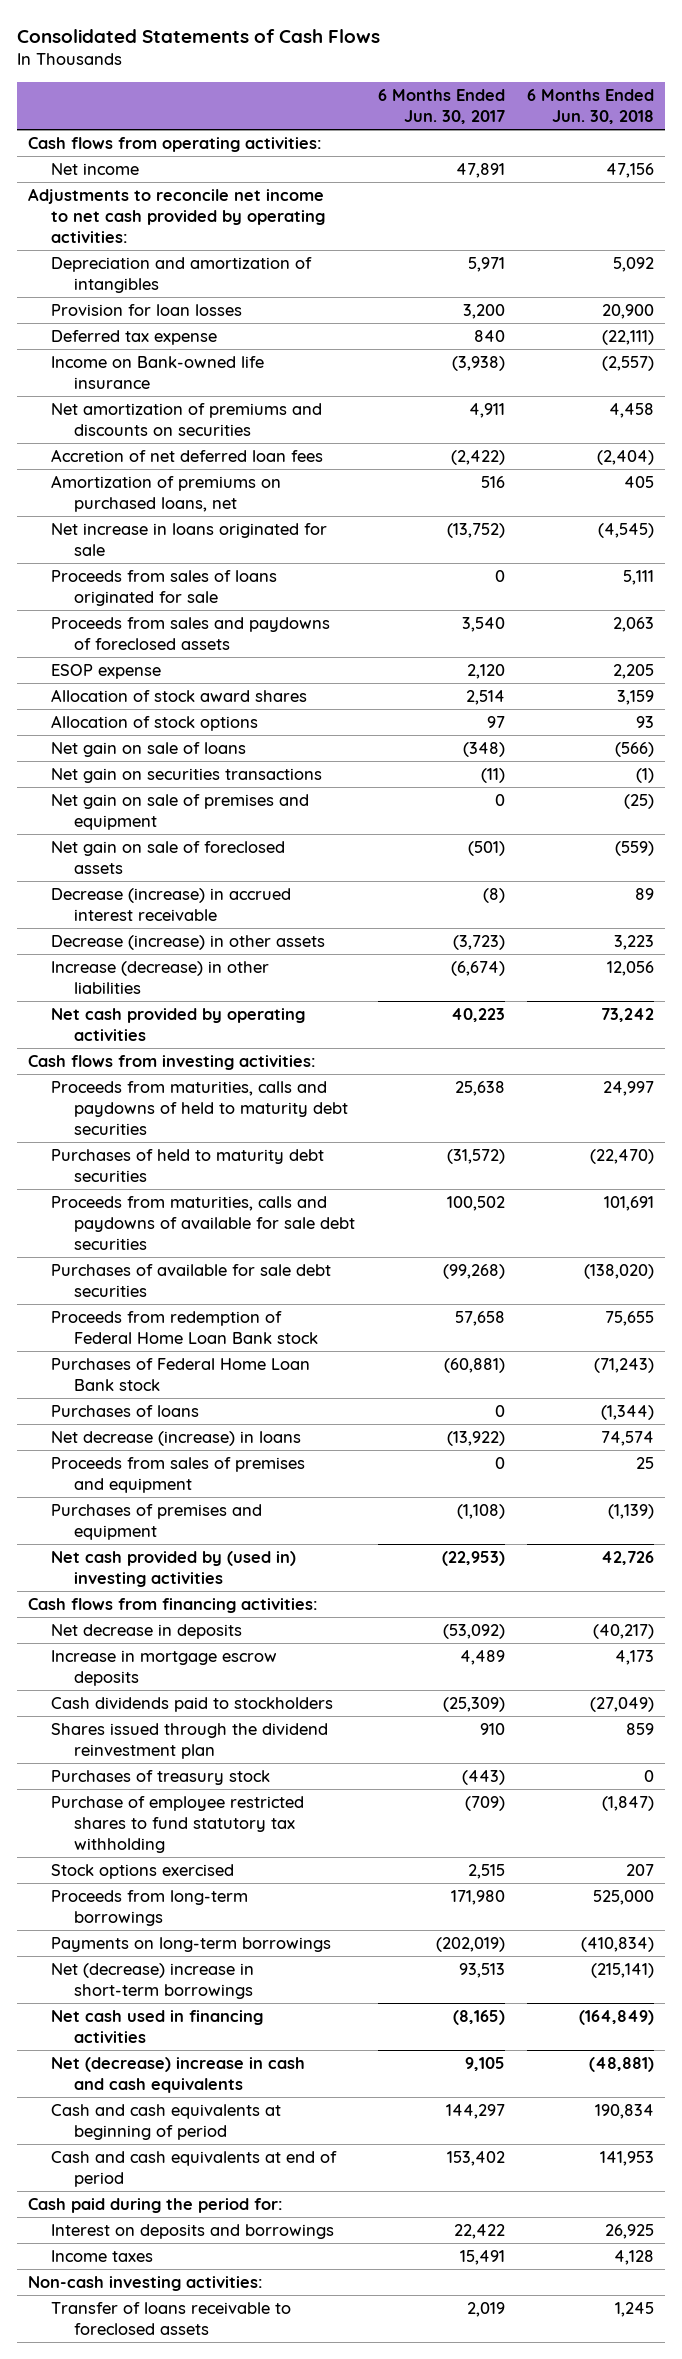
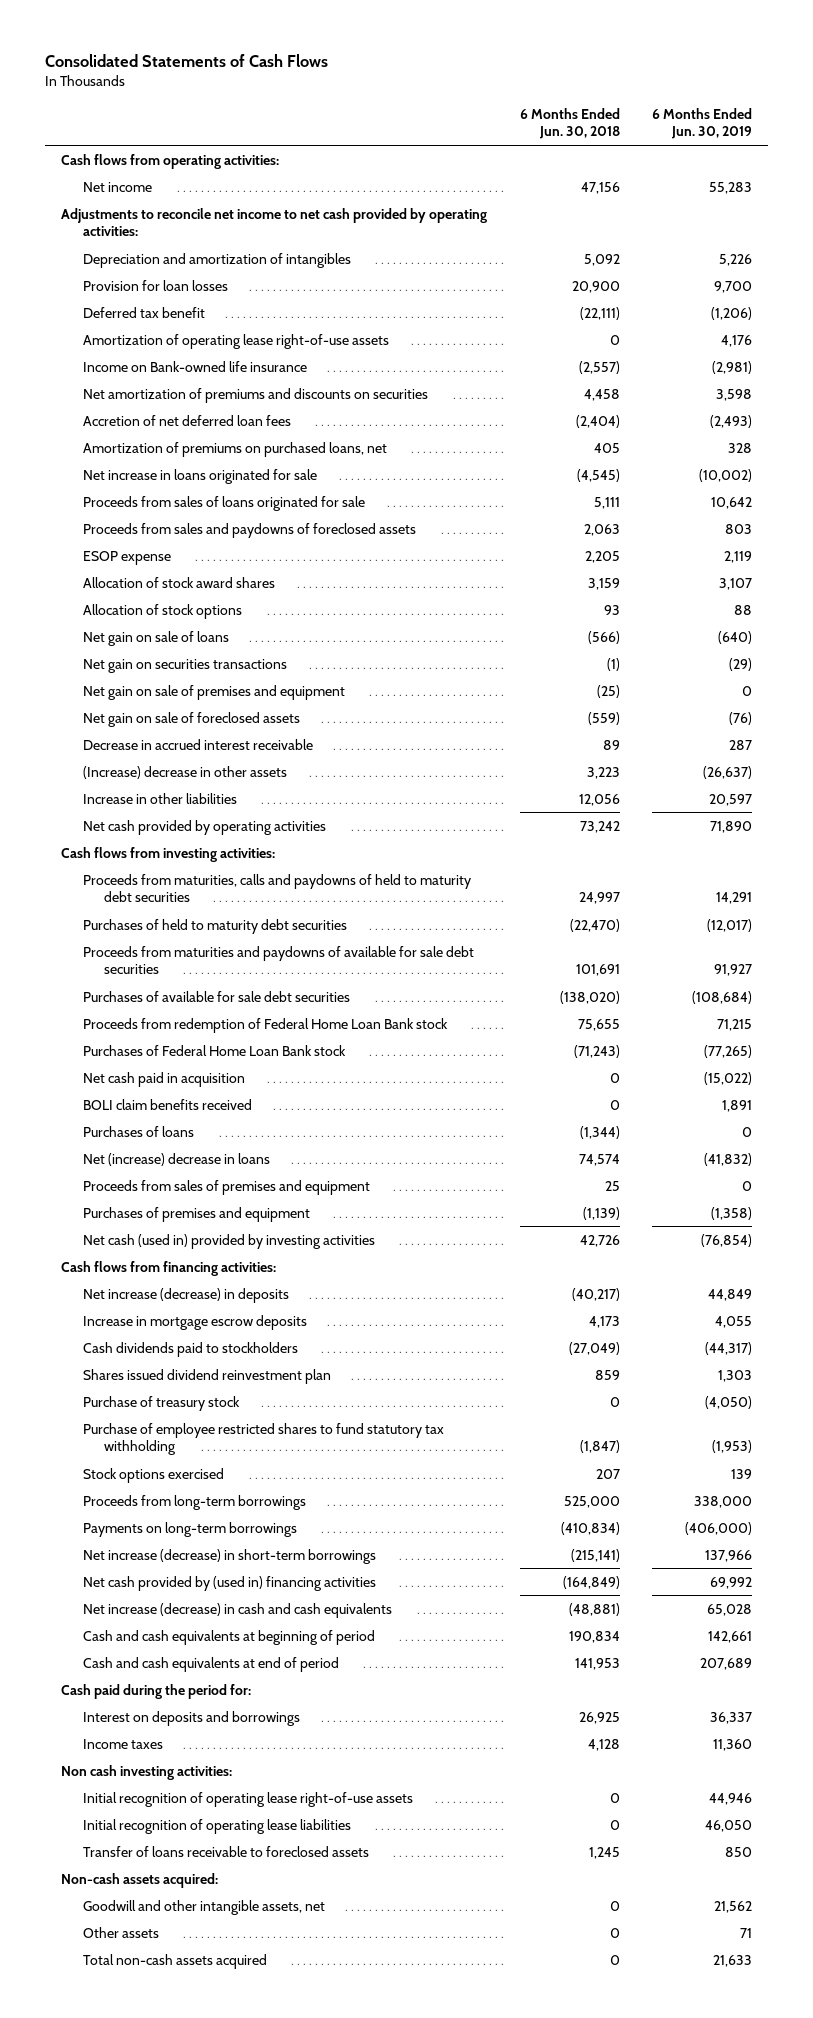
[377,89,505,125] 6 Months Ended Jun. 30, 2017 -> none
none -> [652,107,753,140] 6 Months Ended Jun. 30, 2019
[51,330,218,346] Deferred tax expense -> [82,306,205,318] Deferred tax benefit
none -> [82,333,389,349] Amortization of operating lease right-of-use assets
[51,888,292,922] Decrease (increase) in accrued interest receivable -> [82,738,313,750] Decrease in accrued interest receivable
[51,935,326,951] Decrease (increase) in other assets -> [82,765,287,779] (Increase) decrease in other assets
[51,961,270,995] Increase (decrease) in other liabilities -> [82,792,237,804] Increase in other liabilities
[51,1196,356,1250] Proceeds from maturities, calls and paydowns of available for sale debt securities -> [82,945,474,975] Proceeds from maturities and paydowns of available for sale debt securities
none -> [82,1071,245,1087] Net cash paid in acquisition
none -> [82,1098,252,1110] BOLI claim benefits received
[51,1431,302,1447] Net decrease (increase) in loans -> [82,1152,270,1166] Net (increase) decrease in loans
[51,1551,297,1588] Net cash provided by (used in) investing activities -> [82,1233,375,1249] Net cash (used in) provided by investing activities
[51,1624,243,1640] Net decrease in deposits -> [82,1287,289,1303] Net increase (decrease) in deposits
[51,1723,329,1760] Shares issued through the dividend reinvestment plan -> [82,1368,331,1384] Shares issued dividend reinvestment plan
[51,1770,271,1786] Purchases of treasury stock -> [82,1395,240,1411] Purchase of treasury stock
[51,1963,255,2000] Net (decrease) increase in short-term borrowings -> [82,1548,376,1564] Net increase (decrease) in short-term borrowings
[51,2010,264,2044] Net cash used in financing activities -> [82,1575,376,1591] Net cash provided by (used in) financing activities
[51,2057,306,2094] Net (decrease) increase in cash and cash equivalents -> [82,1602,392,1618] Net increase (decrease) in cash and cash equivalents
[28,2276,264,2292] Non-cash investing activities: -> [61,1764,233,1780] Non cash investing activities:
none -> [82,1791,413,1807] Initial recognition of operating lease right-of-use assets
none -> [82,1818,351,1834] Initial recognition of operating lease liabilities
none -> [61,1872,219,1888] Non-cash assets acquired:
none -> [82,1899,325,1915] Goodwill and other intangible assets, net
none -> [82,1926,159,1938] Other assets
none -> [82,1953,267,1969] Total non-cash assets acquired

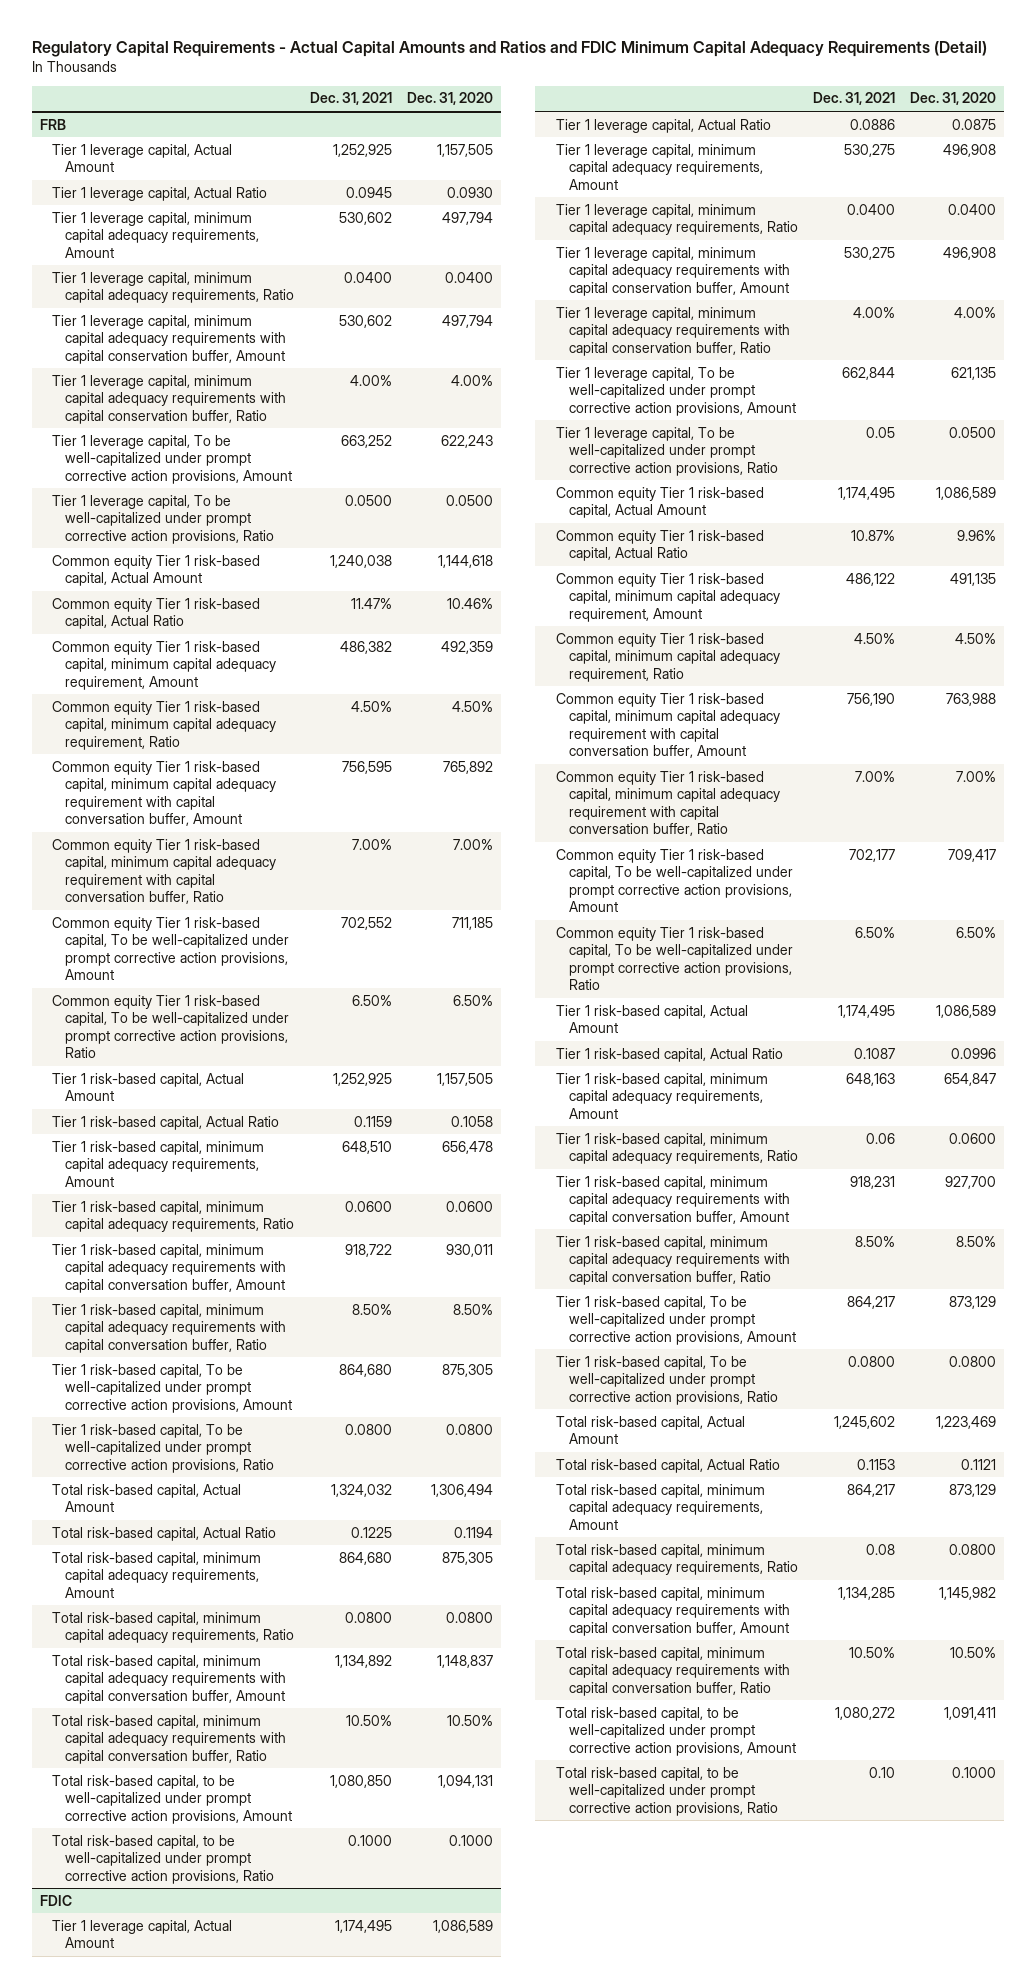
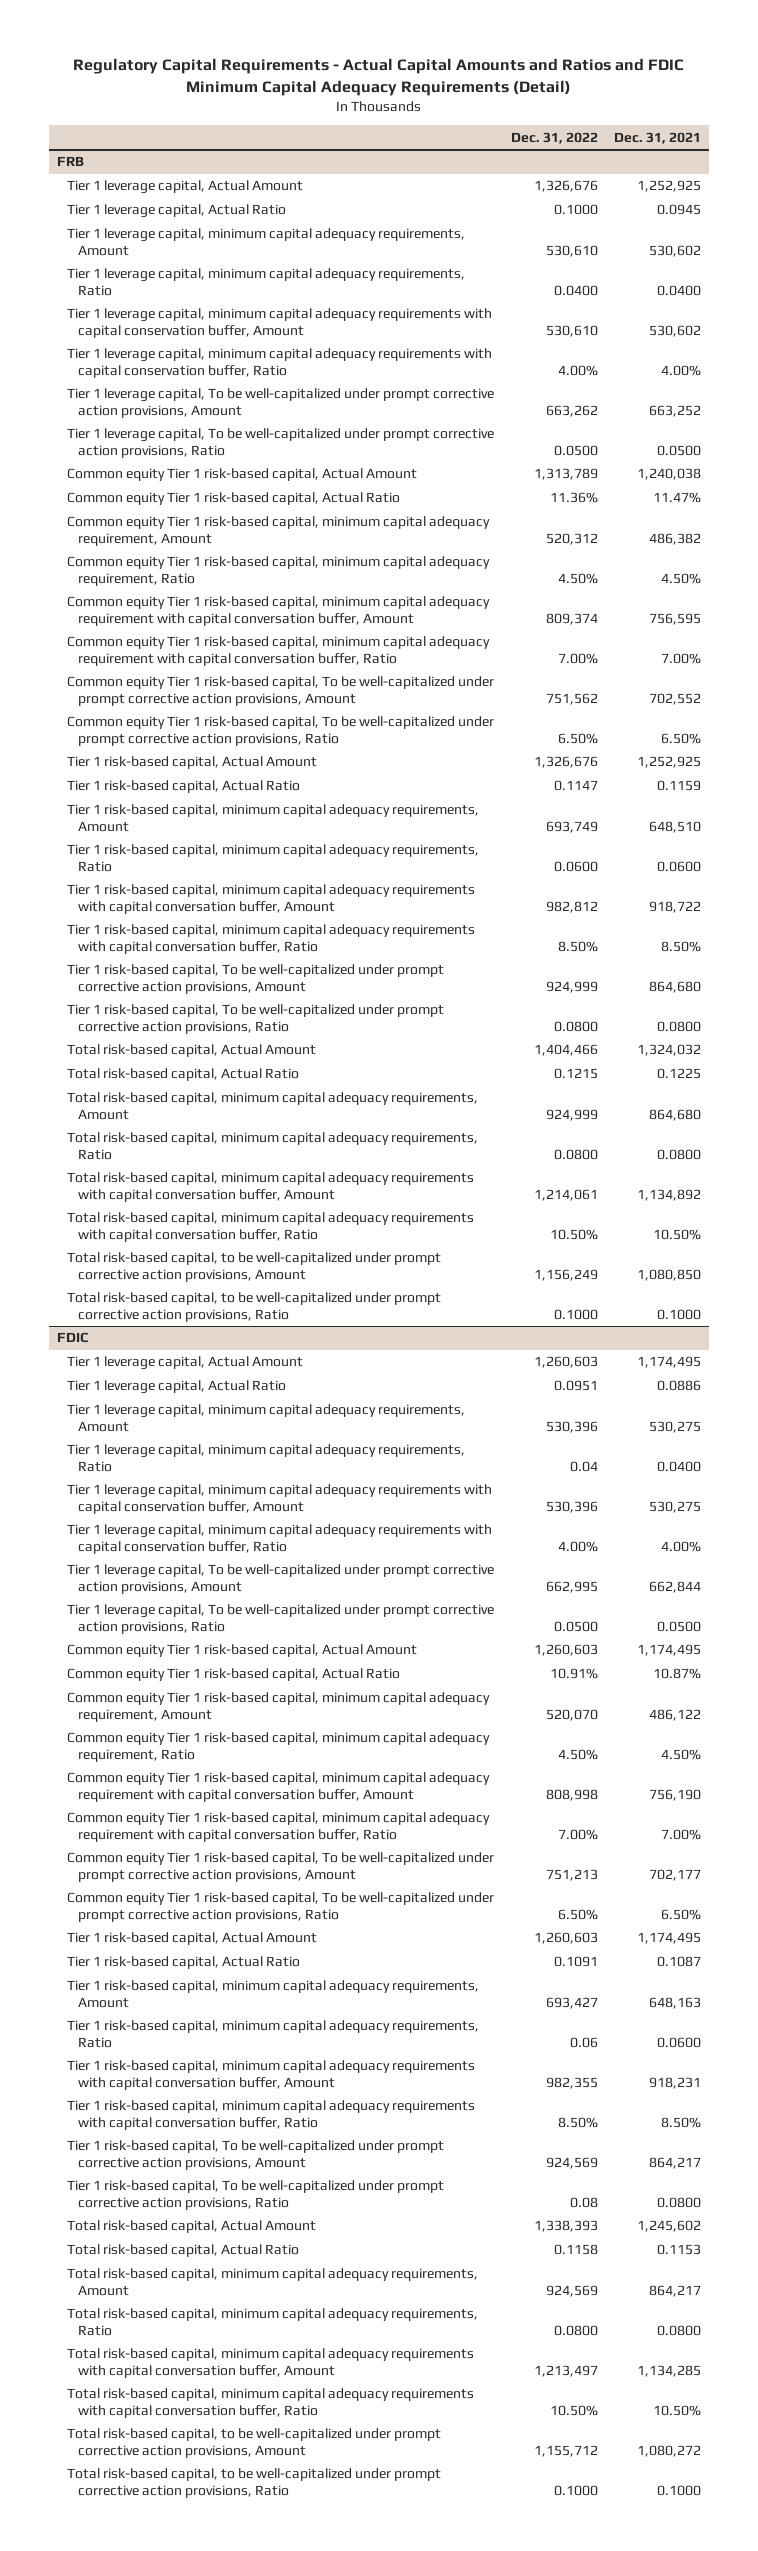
[406,92,493,106] Dec. 31, 2020 -> none
none -> [510,131,598,144] Dec. 31, 2022
[865,426,895,438] 0.05 -> [657,1620,702,1632] 0.0500
[865,1132,895,1144] 0.06 -> [657,2036,702,2048] 0.0600
[865,1543,895,1555] 0.08 -> [657,2324,702,2336] 0.0800
[868,1766,895,1778] 0.10 -> [657,2484,702,2496] 0.1000

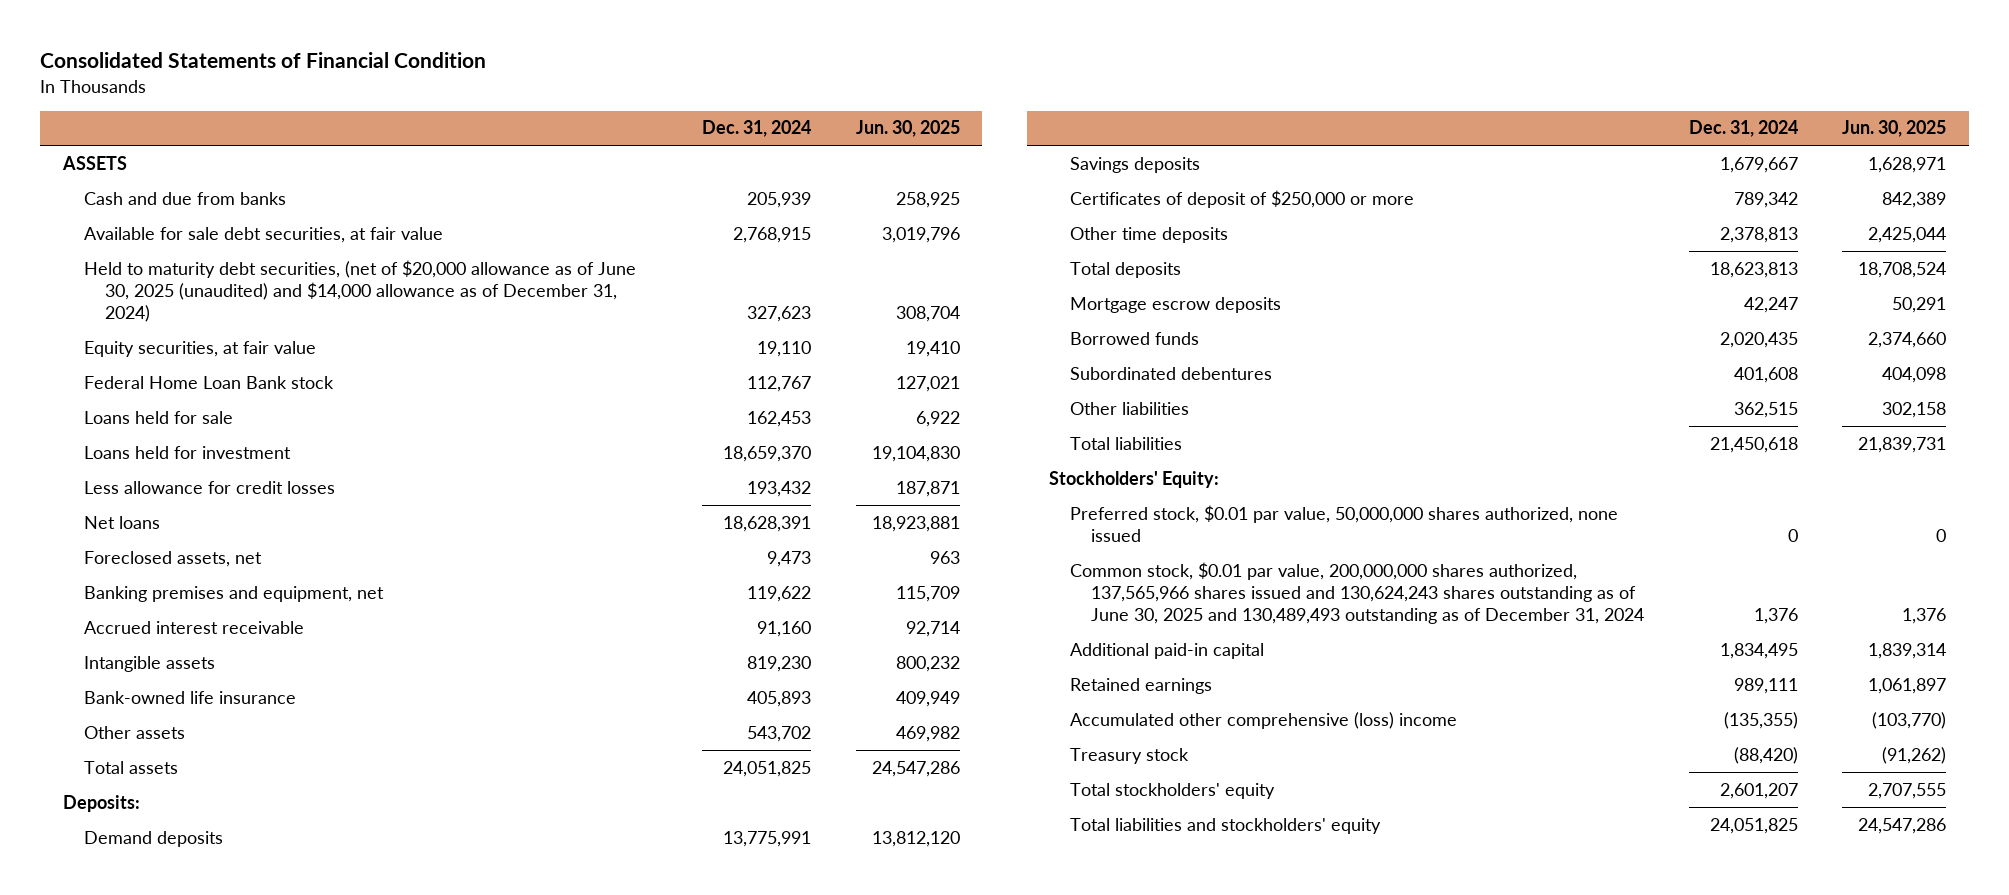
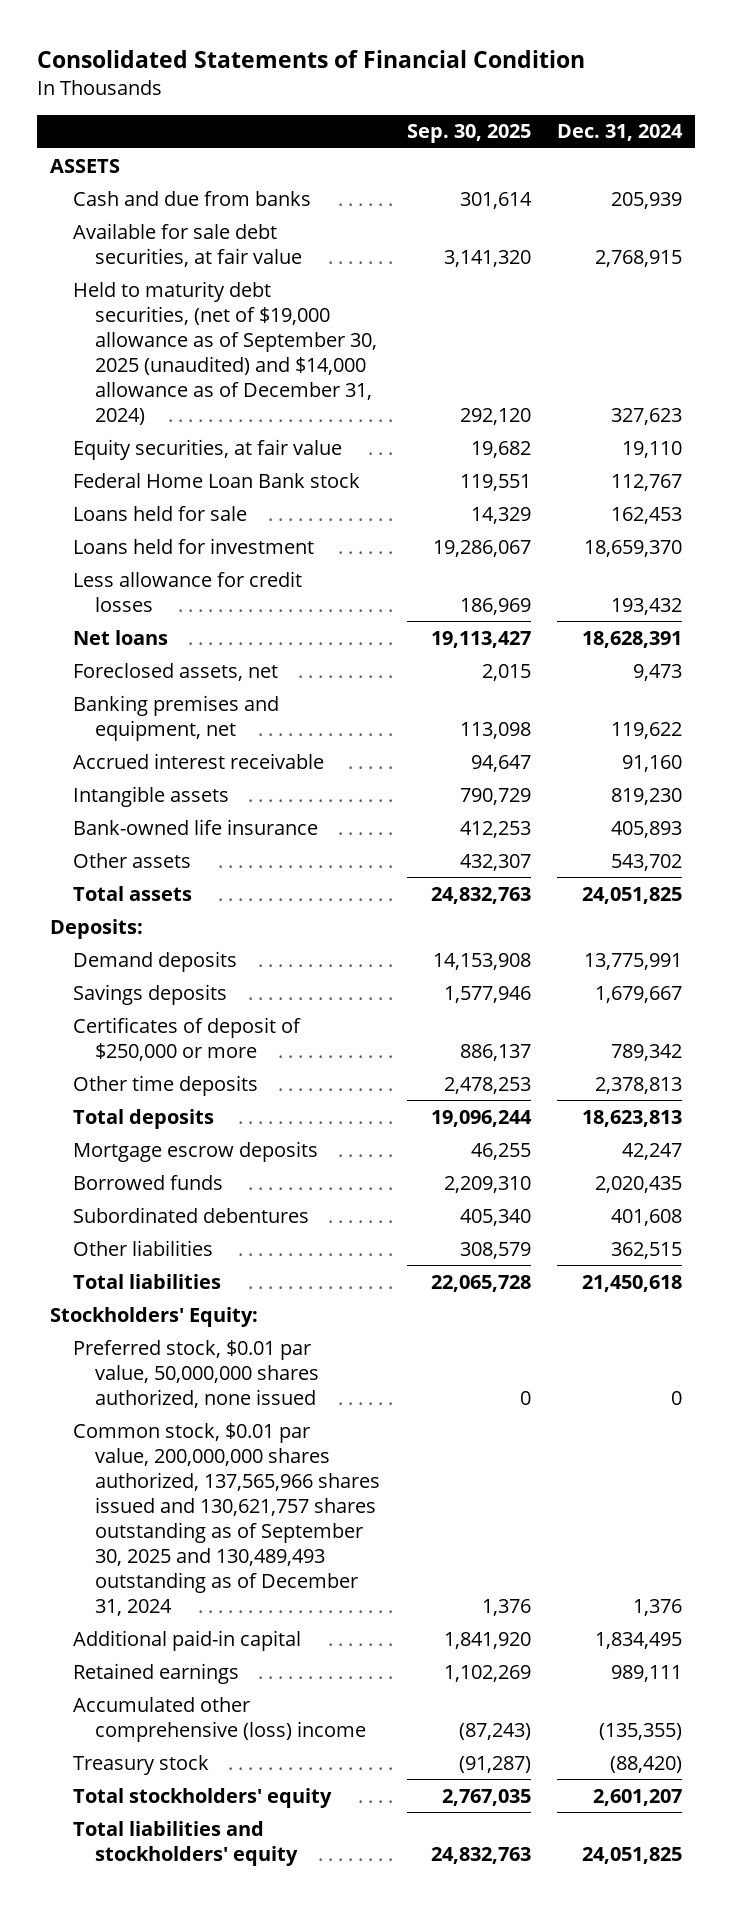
[855,120,960,138] Jun. 30, 2025 -> none
none -> [406,124,531,144] Sep. 30, 2025
[83,259,636,323] Held to maturity debt securities, (net of $20,000 allowance as of June 30, 2025 (unaudited) and $14,000 allowance as of December 31, 2024) -> [72,280,378,425] Held to maturity debt securities, (net of $19,000 allowance as of September 30, 2025 (unaudited) and $14,000 allowance as of December 31, 2024)
[1070,561,1645,625] Common stock, $0.01 par value, 200,000,000 shares authorized, 137,565,966 shares issued and 130,624,243 shares outstanding as of June 30, 2025 and 130,489,493 outstanding as of December 31, 2024 -> [72,1422,381,1616] Common stock, $0.01 par value, 200,000,000 shares authorized, 137,565,966 shares issued and 130,621,757 shares outstanding as of September 30, 2025 and 130,489,493 outstanding as of December 31, 2024

